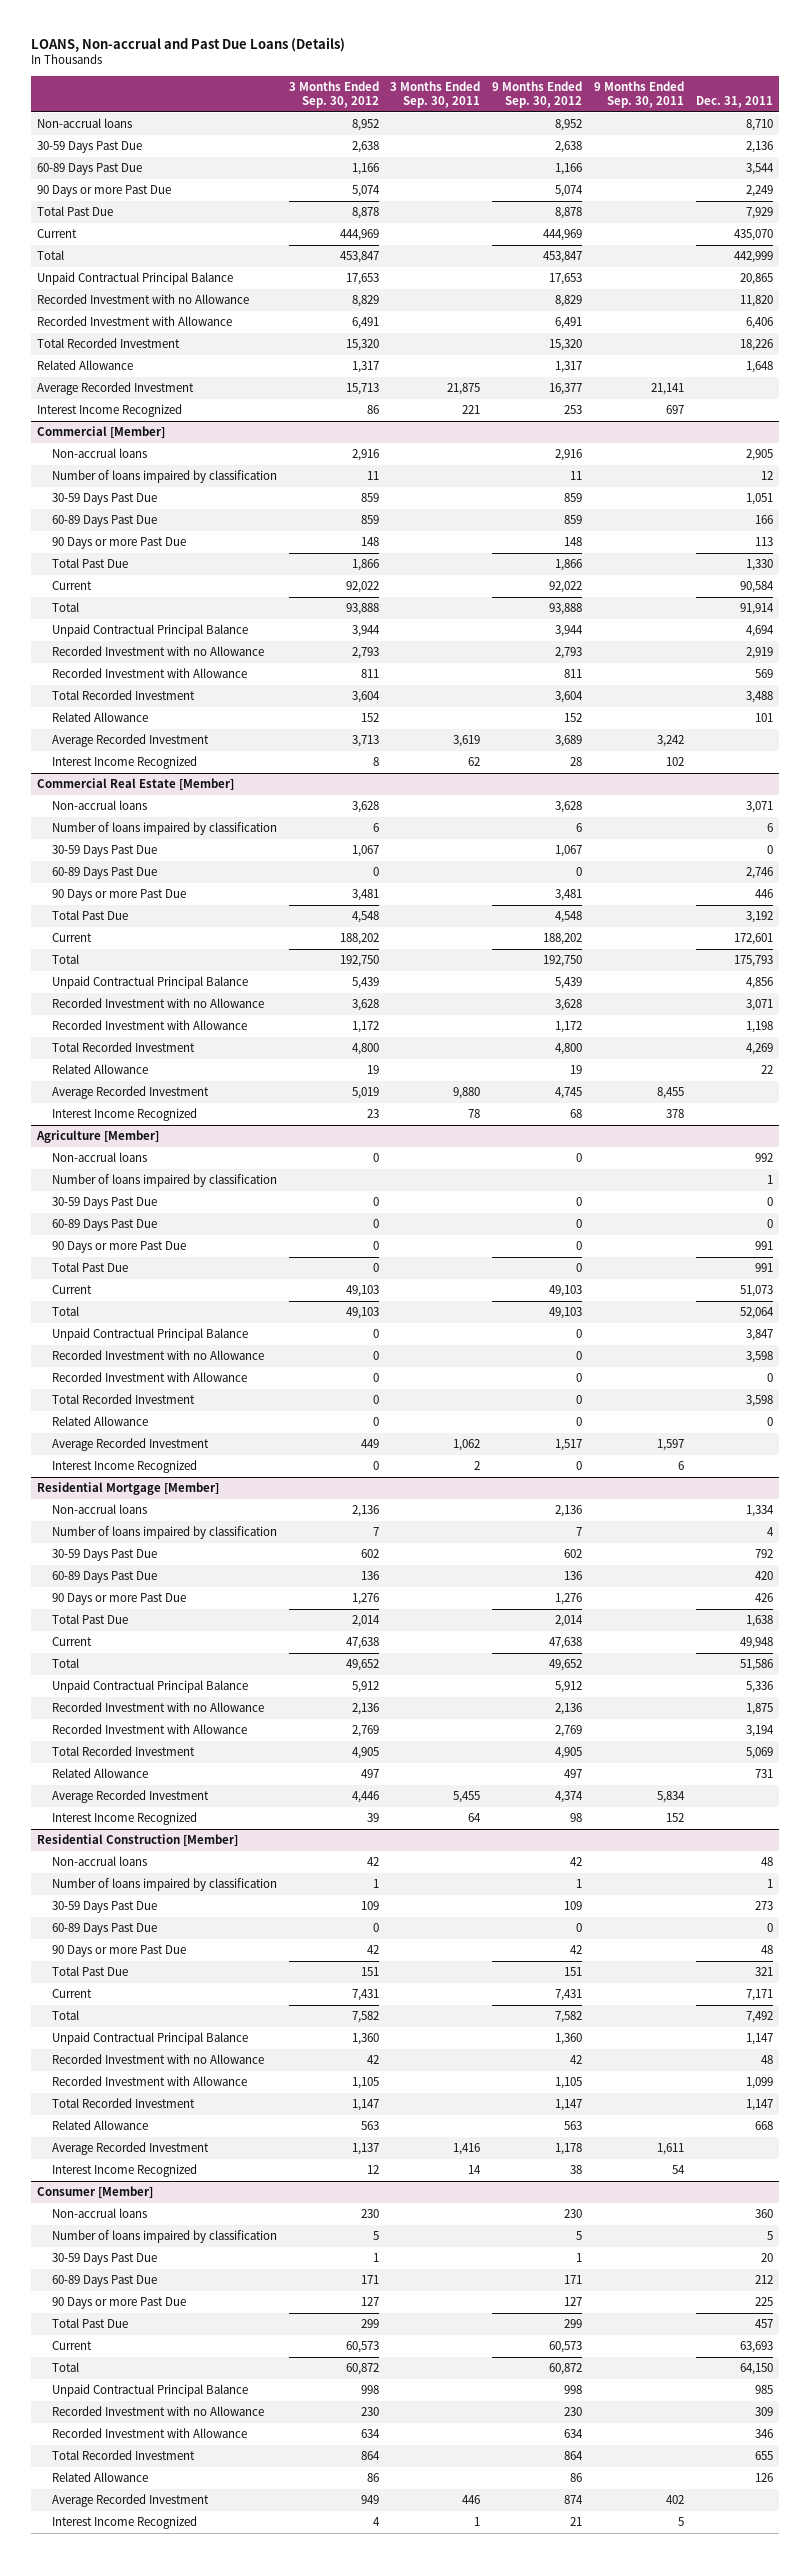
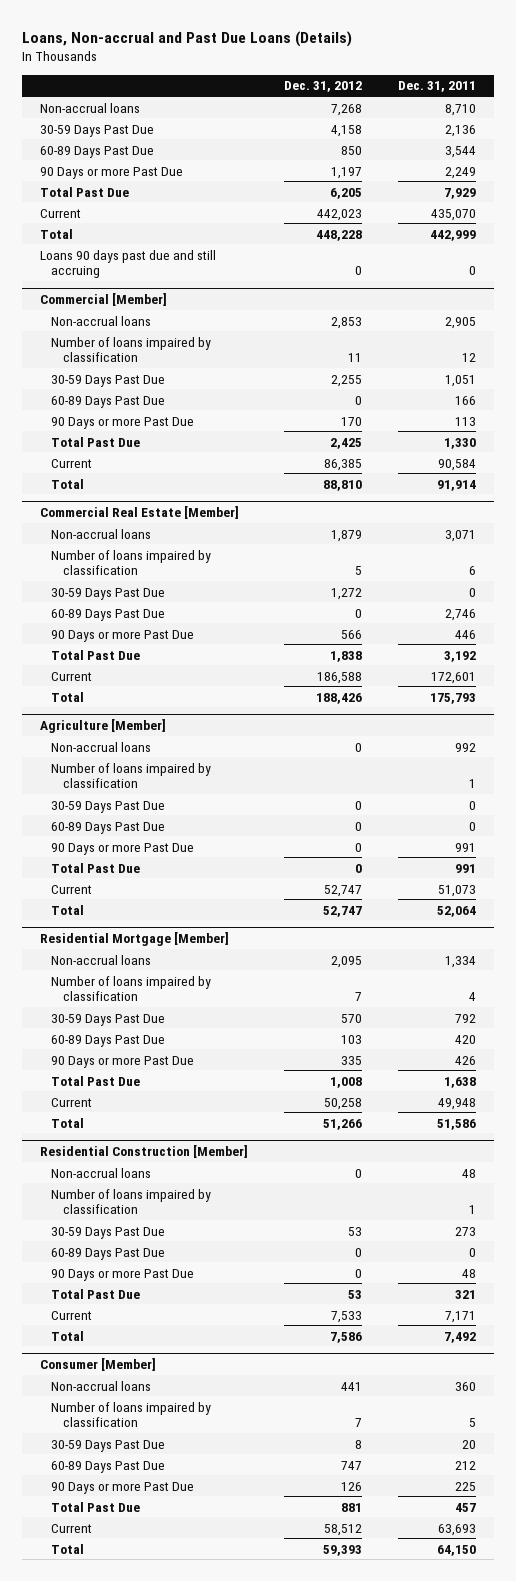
[30,36,345,52] LOANS, Non-accrual and Past Due Loans (Details) -> [22,31,353,48] Loans, Non-accrual and Past Due Loans (Details)
[288,81,379,108] 3 Months Ended Sep. 30, 2012 -> none
[390,81,481,108] 3 Months Ended Sep. 30, 2011 -> none
[492,81,583,108] 9 Months Ended Sep. 30, 2012 -> none
[593,81,684,108] 9 Months Ended Sep. 30, 2011 -> none
none -> [284,81,363,93] Dec. 31, 2012
[36,272,233,286] Unpaid Contractual Principal Balance -> none
[36,294,249,305] Recorded Investment with no Allowance -> none
[36,316,232,327] Recorded Investment with Allowance -> none
[36,338,180,349] Total Recorded Investment -> none
[36,360,133,371] Related Allowance -> none
[36,382,194,396] Average Recorded Investment -> none
[36,404,182,418] Interest Income Recognized -> none
none -> [40,249,217,279] Loans 90 days past due and still accruing
[51,624,248,638] Unpaid Contractual Principal Balance -> none
[51,646,264,657] Recorded Investment with no Allowance -> none
[51,668,247,679] Recorded Investment with Allowance -> none
[51,690,195,701] Total Recorded Investment -> none
[51,712,148,723] Related Allowance -> none
[51,734,209,748] Average Recorded Investment -> none
[51,756,197,770] Interest Income Recognized -> none
[51,976,248,990] Unpaid Contractual Principal Balance -> none
[51,998,264,1009] Recorded Investment with no Allowance -> none
[51,1020,247,1031] Recorded Investment with Allowance -> none
[51,1042,195,1053] Total Recorded Investment -> none
[51,1064,148,1075] Related Allowance -> none
[51,1086,209,1100] Average Recorded Investment -> none
[51,1108,197,1122] Interest Income Recognized -> none
[51,1328,248,1342] Unpaid Contractual Principal Balance -> none
[51,1350,264,1361] Recorded Investment with no Allowance -> none
[51,1372,247,1383] Recorded Investment with Allowance -> none
[51,1394,195,1405] Total Recorded Investment -> none
[51,1416,148,1427] Related Allowance -> none
[51,1438,209,1452] Average Recorded Investment -> none
[51,1460,197,1474] Interest Income Recognized -> none
[51,1680,248,1694] Unpaid Contractual Principal Balance -> none
[51,1702,264,1713] Recorded Investment with no Allowance -> none
[51,1724,247,1735] Recorded Investment with Allowance -> none
[51,1746,195,1757] Total Recorded Investment -> none
[51,1768,148,1779] Related Allowance -> none
[51,1790,209,1804] Average Recorded Investment -> none
[51,1812,197,1826] Interest Income Recognized -> none
[51,2032,248,2046] Unpaid Contractual Principal Balance -> none
[51,2054,264,2065] Recorded Investment with no Allowance -> none
[51,2076,247,2087] Recorded Investment with Allowance -> none
[51,2098,195,2109] Total Recorded Investment -> none
[51,2120,148,2131] Related Allowance -> none
[51,2142,209,2156] Average Recorded Investment -> none
[51,2164,197,2178] Interest Income Recognized -> none
[51,2384,248,2398] Unpaid Contractual Principal Balance -> none
[51,2406,264,2417] Recorded Investment with no Allowance -> none
[51,2428,247,2439] Recorded Investment with Allowance -> none
[51,2450,195,2461] Total Recorded Investment -> none
[51,2472,148,2483] Related Allowance -> none
[51,2494,209,2508] Average Recorded Investment -> none
[51,2516,197,2530] Interest Income Recognized -> none

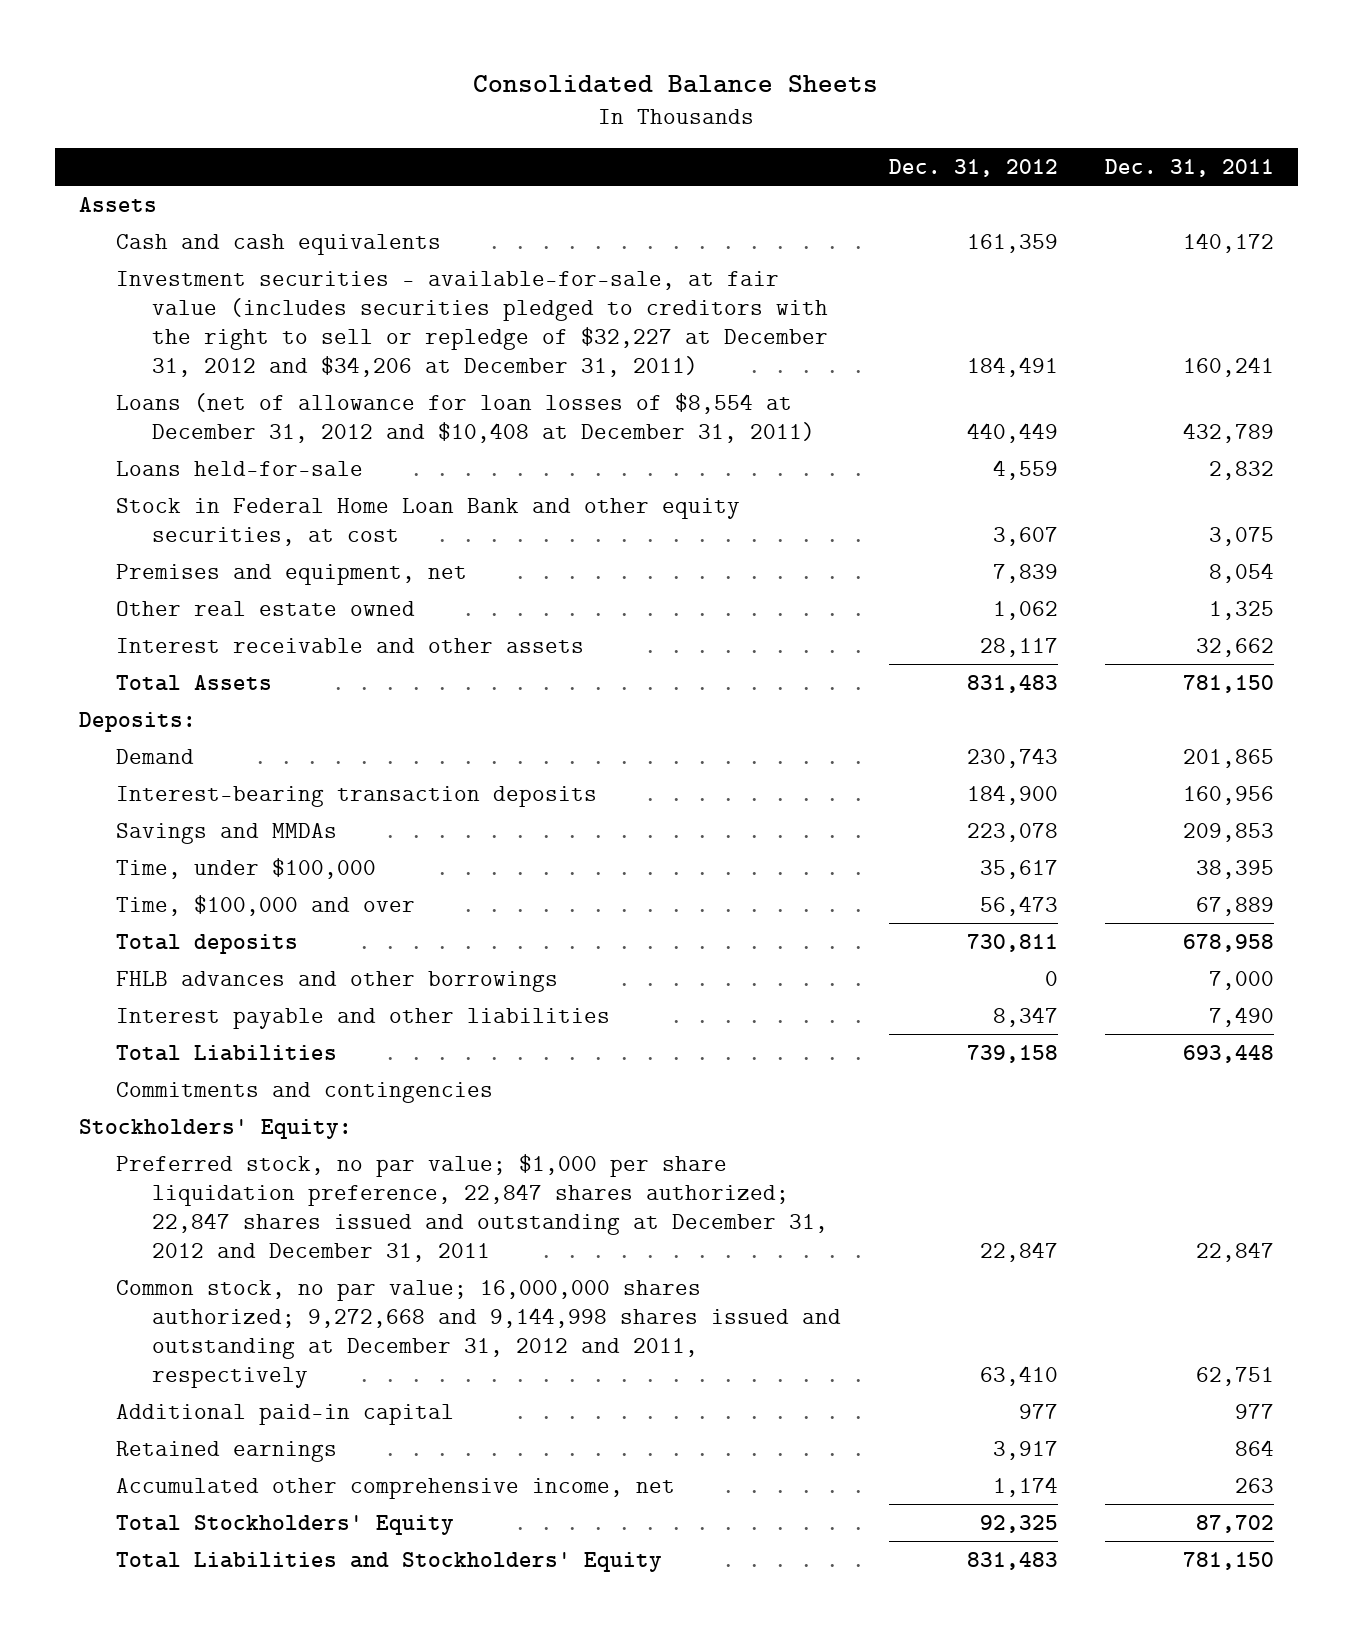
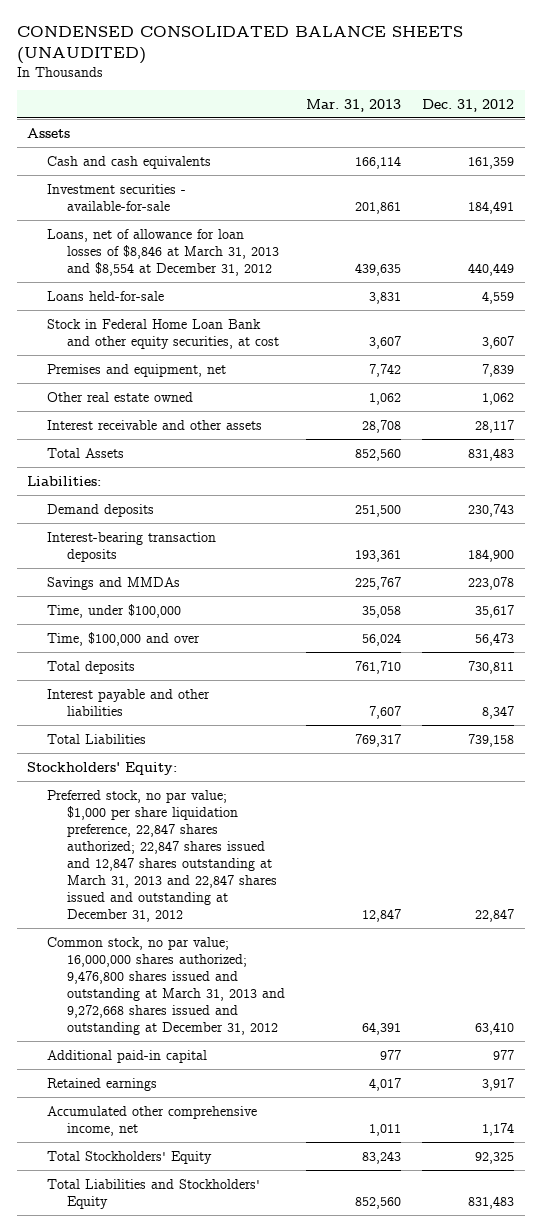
[473,75,879,94] Consolidated Balance Sheets -> [16,26,463,65] CONDENSED CONSOLIDATED BALANCE SHEETS (UNAUDITED)
[1104,159,1274,178] Dec. 31, 2011 -> none
none -> [306,98,402,112] Mar. 31, 2013
[115,270,829,377] Investment securities - available-for-sale, at fair value (includes securities pledged to creditors with the right to sell or repledge of $32,227 at December 31, 2012 and $34,206 at December 31, 2011) -> [47,183,187,211] Investment securities - available-for-sale
[115,392,816,443] Loans (net of allowance for loan losses of $8,554 at December 31, 2012 and $10,408 at December 31, 2011) -> [47,228,280,276] Loans, net of allowance for loan losses of $8,846 at March 31, 2013 and $8,554 at December 31, 2012
[78,711,196,732] Deposits: -> none
none -> [27,475,102,486] Liabilities:
[115,748,194,764] Demand -> [47,503,155,517] Demand deposits
[115,970,558,992] FHLB advances and other borrowings -> none
[115,1081,493,1103] Commitments and contingencies -> none
[115,1153,829,1262] Preferred stock, no par value; $1,000 per share liquidation preference, 22,847 shares authorized; 22,847 shares issued and outstanding at December 31, 2012 and December 31, 2011 -> [47,789,278,922] Preferred stock, no par value; $1,000 per share liquidation preference, 22,847 shares authorized; 22,847 shares issued and 12,847 shares outstanding at March 31, 2013 and 22,847 shares issued and outstanding at December 31, 2012
[115,1279,842,1388] Common stock, no par value; 16,000,000 shares authorized; 9,272,668 and 9,144,998 shares issued and outstanding at December 31, 2012 and 2011, respectively -> [47,936,286,1035] Common stock, no par value; 16,000,000 shares authorized; 9,476,800 shares issued and outstanding at March 31, 2013 and 9,272,668 shares issued and outstanding at December 31, 2012

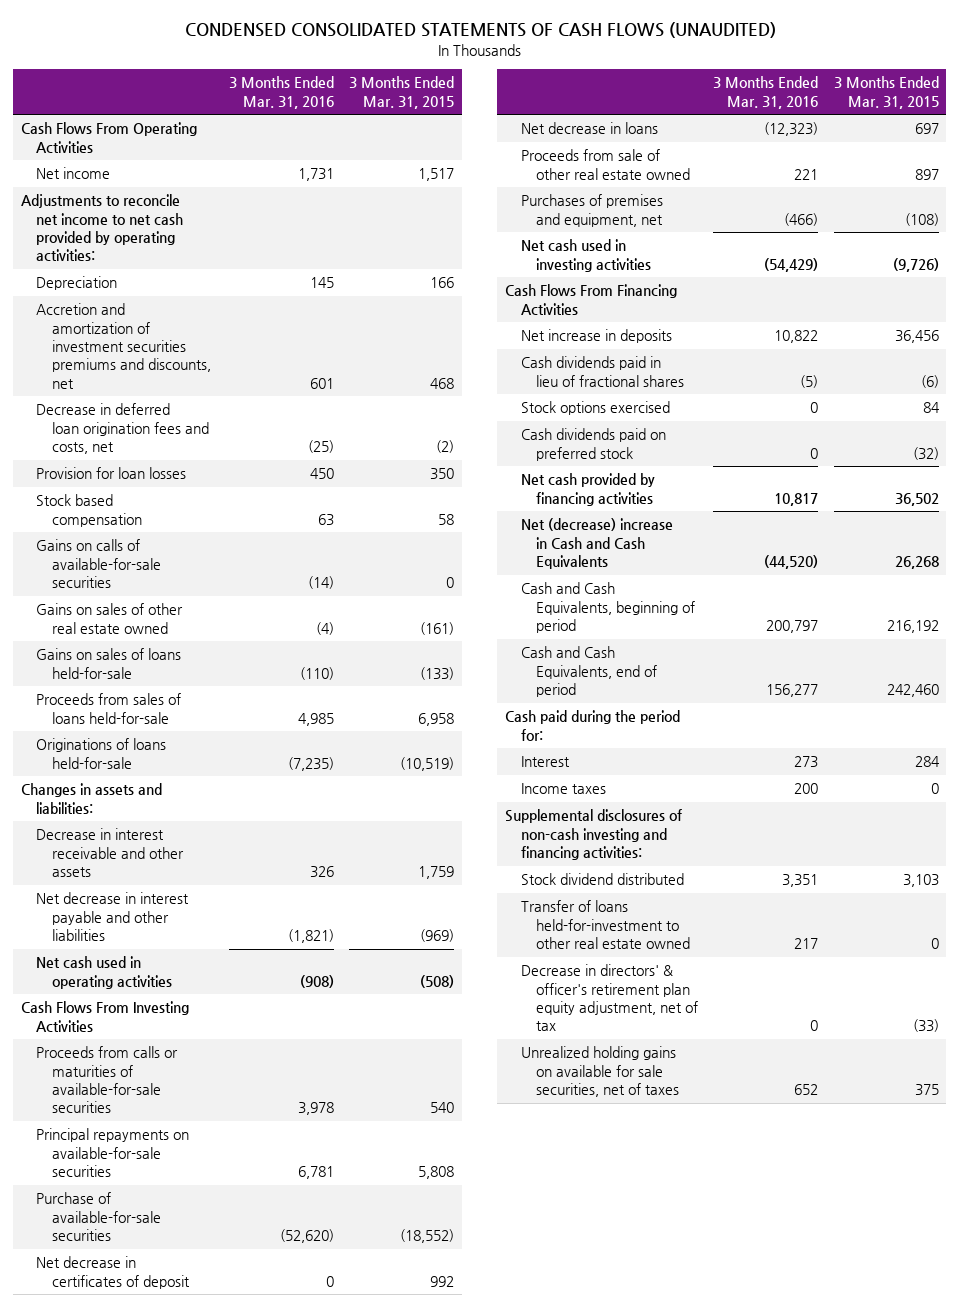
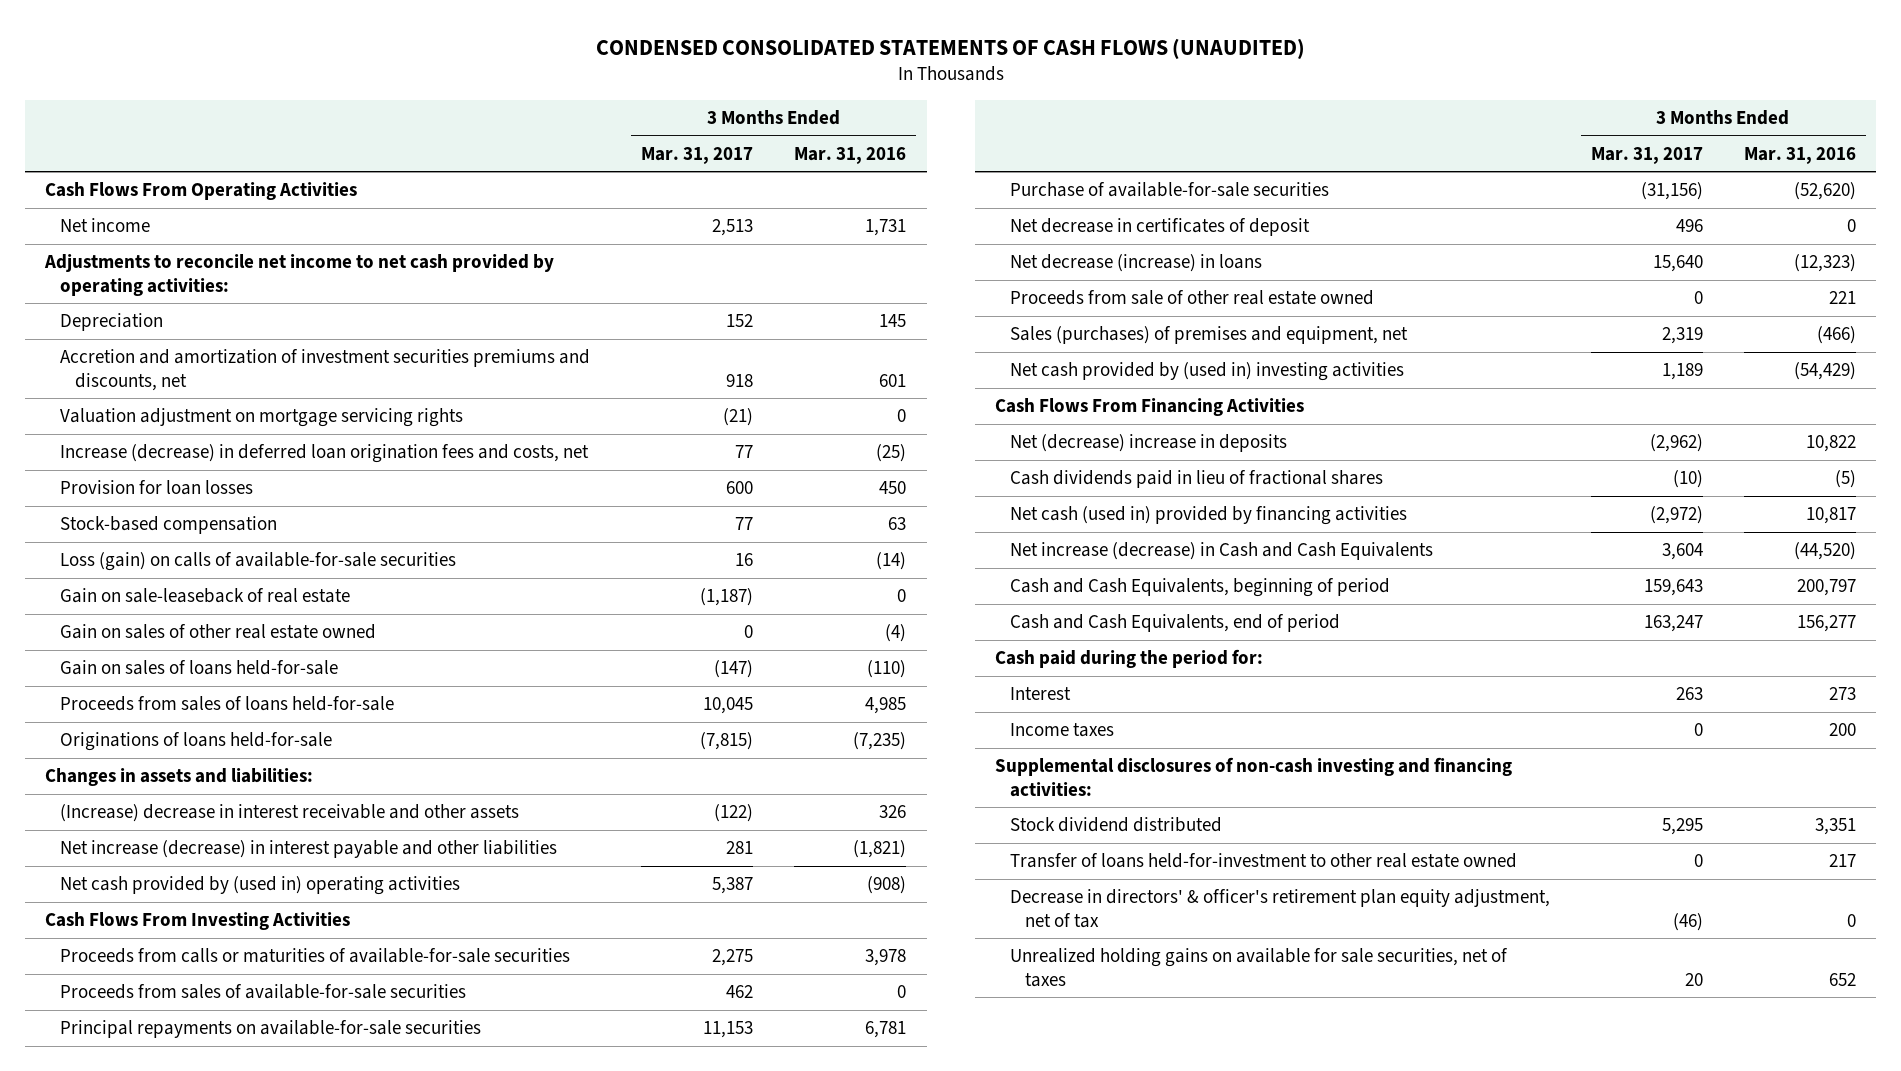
[349,76,455,109] 3 Months Ended Mar. 31, 2015 -> none
none -> [641,146,754,164] Mar. 31, 2017
none -> [60,408,464,428] Valuation adjustment on mortgage servicing rights
[36,403,209,455] Decrease in deferred loan origination fees and costs, net -> [60,444,590,464] Increase (decrease) in deferred loan origination fees and costs, net
[36,494,142,527] Stock based compensation -> [60,516,278,535] Stock-based compensation
[36,539,161,589] Gains on calls of available-for-sale securities -> [60,552,457,572] Loss (gain) on calls of available-for-sale securities
none -> [60,588,351,604] Gain on sale-leaseback of real estate
[36,603,184,634] Gains on sales of other real estate owned -> [60,624,377,640] Gain on sales of other real estate owned
[36,648,182,679] Gains on sales of loans held-for-sale -> [60,660,339,676] Gain on sales of loans held-for-sale
[36,828,184,878] Decrease in interest receivable and other assets -> [60,804,520,823] (Increase) decrease in interest receivable and other assets
[36,892,190,942] Net decrease in interest payable and other liabilities -> [60,840,558,859] Net increase (decrease) in interest payable and other liabilities
[36,956,172,989] Net cash used in operating activities -> [60,876,461,896] Net cash provided by (used in) operating activities
none -> [60,984,467,1000] Proceeds from sales of available-for-sale securities
[520,122,658,135] Net decrease in loans -> [1009,254,1262,273] Net decrease (increase) in loans
[520,194,664,227] Purchases of premises and equipment, net -> [1009,326,1408,345] Sales (purchases) of premises and equipment, net
[520,239,652,272] Net cash used in investing activities -> [1009,362,1404,382] Net cash provided by (used in) investing activities
[520,329,672,344] Net increase in deposits -> [1009,434,1287,453] Net (decrease) increase in deposits
[520,401,670,416] Stock options exercised -> none
[520,428,666,461] Cash dividends paid on preferred stock -> none
[520,473,655,506] Net cash provided by financing activities -> [1009,506,1407,526] Net cash (used in) provided by financing activities
[520,518,673,570] Net (decrease) increase in Cash and Cash Equivalents -> [1009,542,1433,561] Net increase (decrease) in Cash and Cash Equivalents

